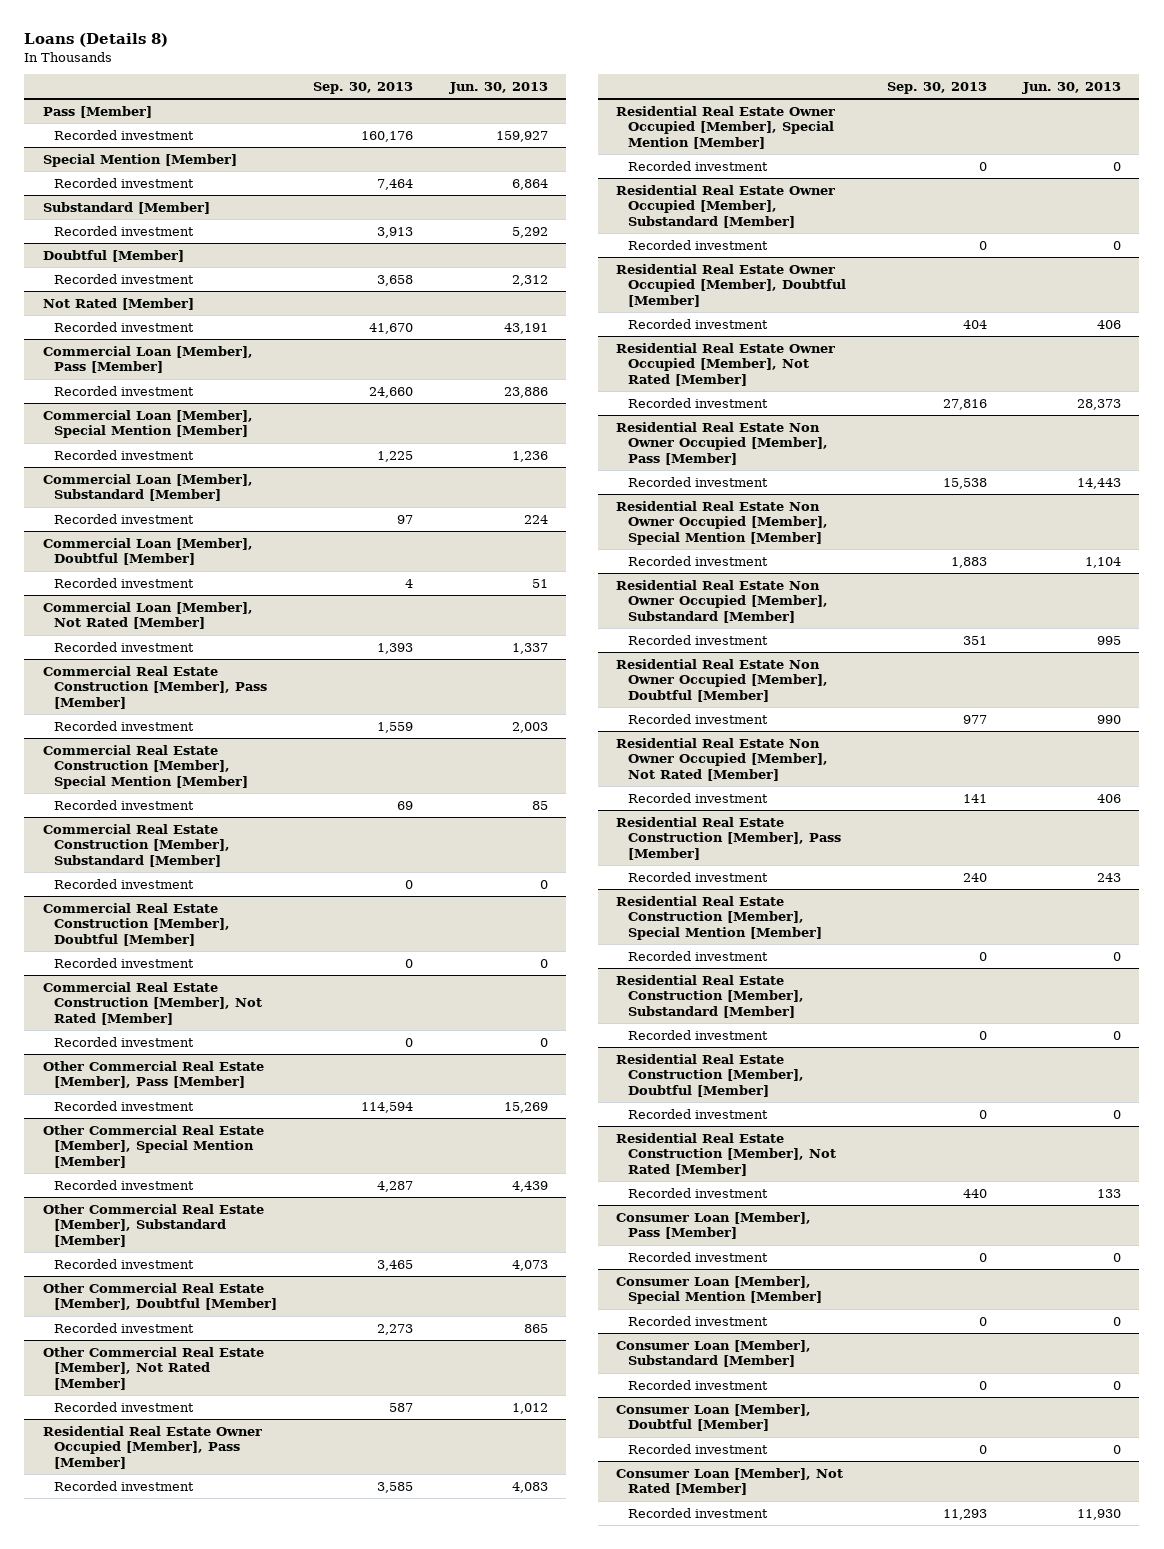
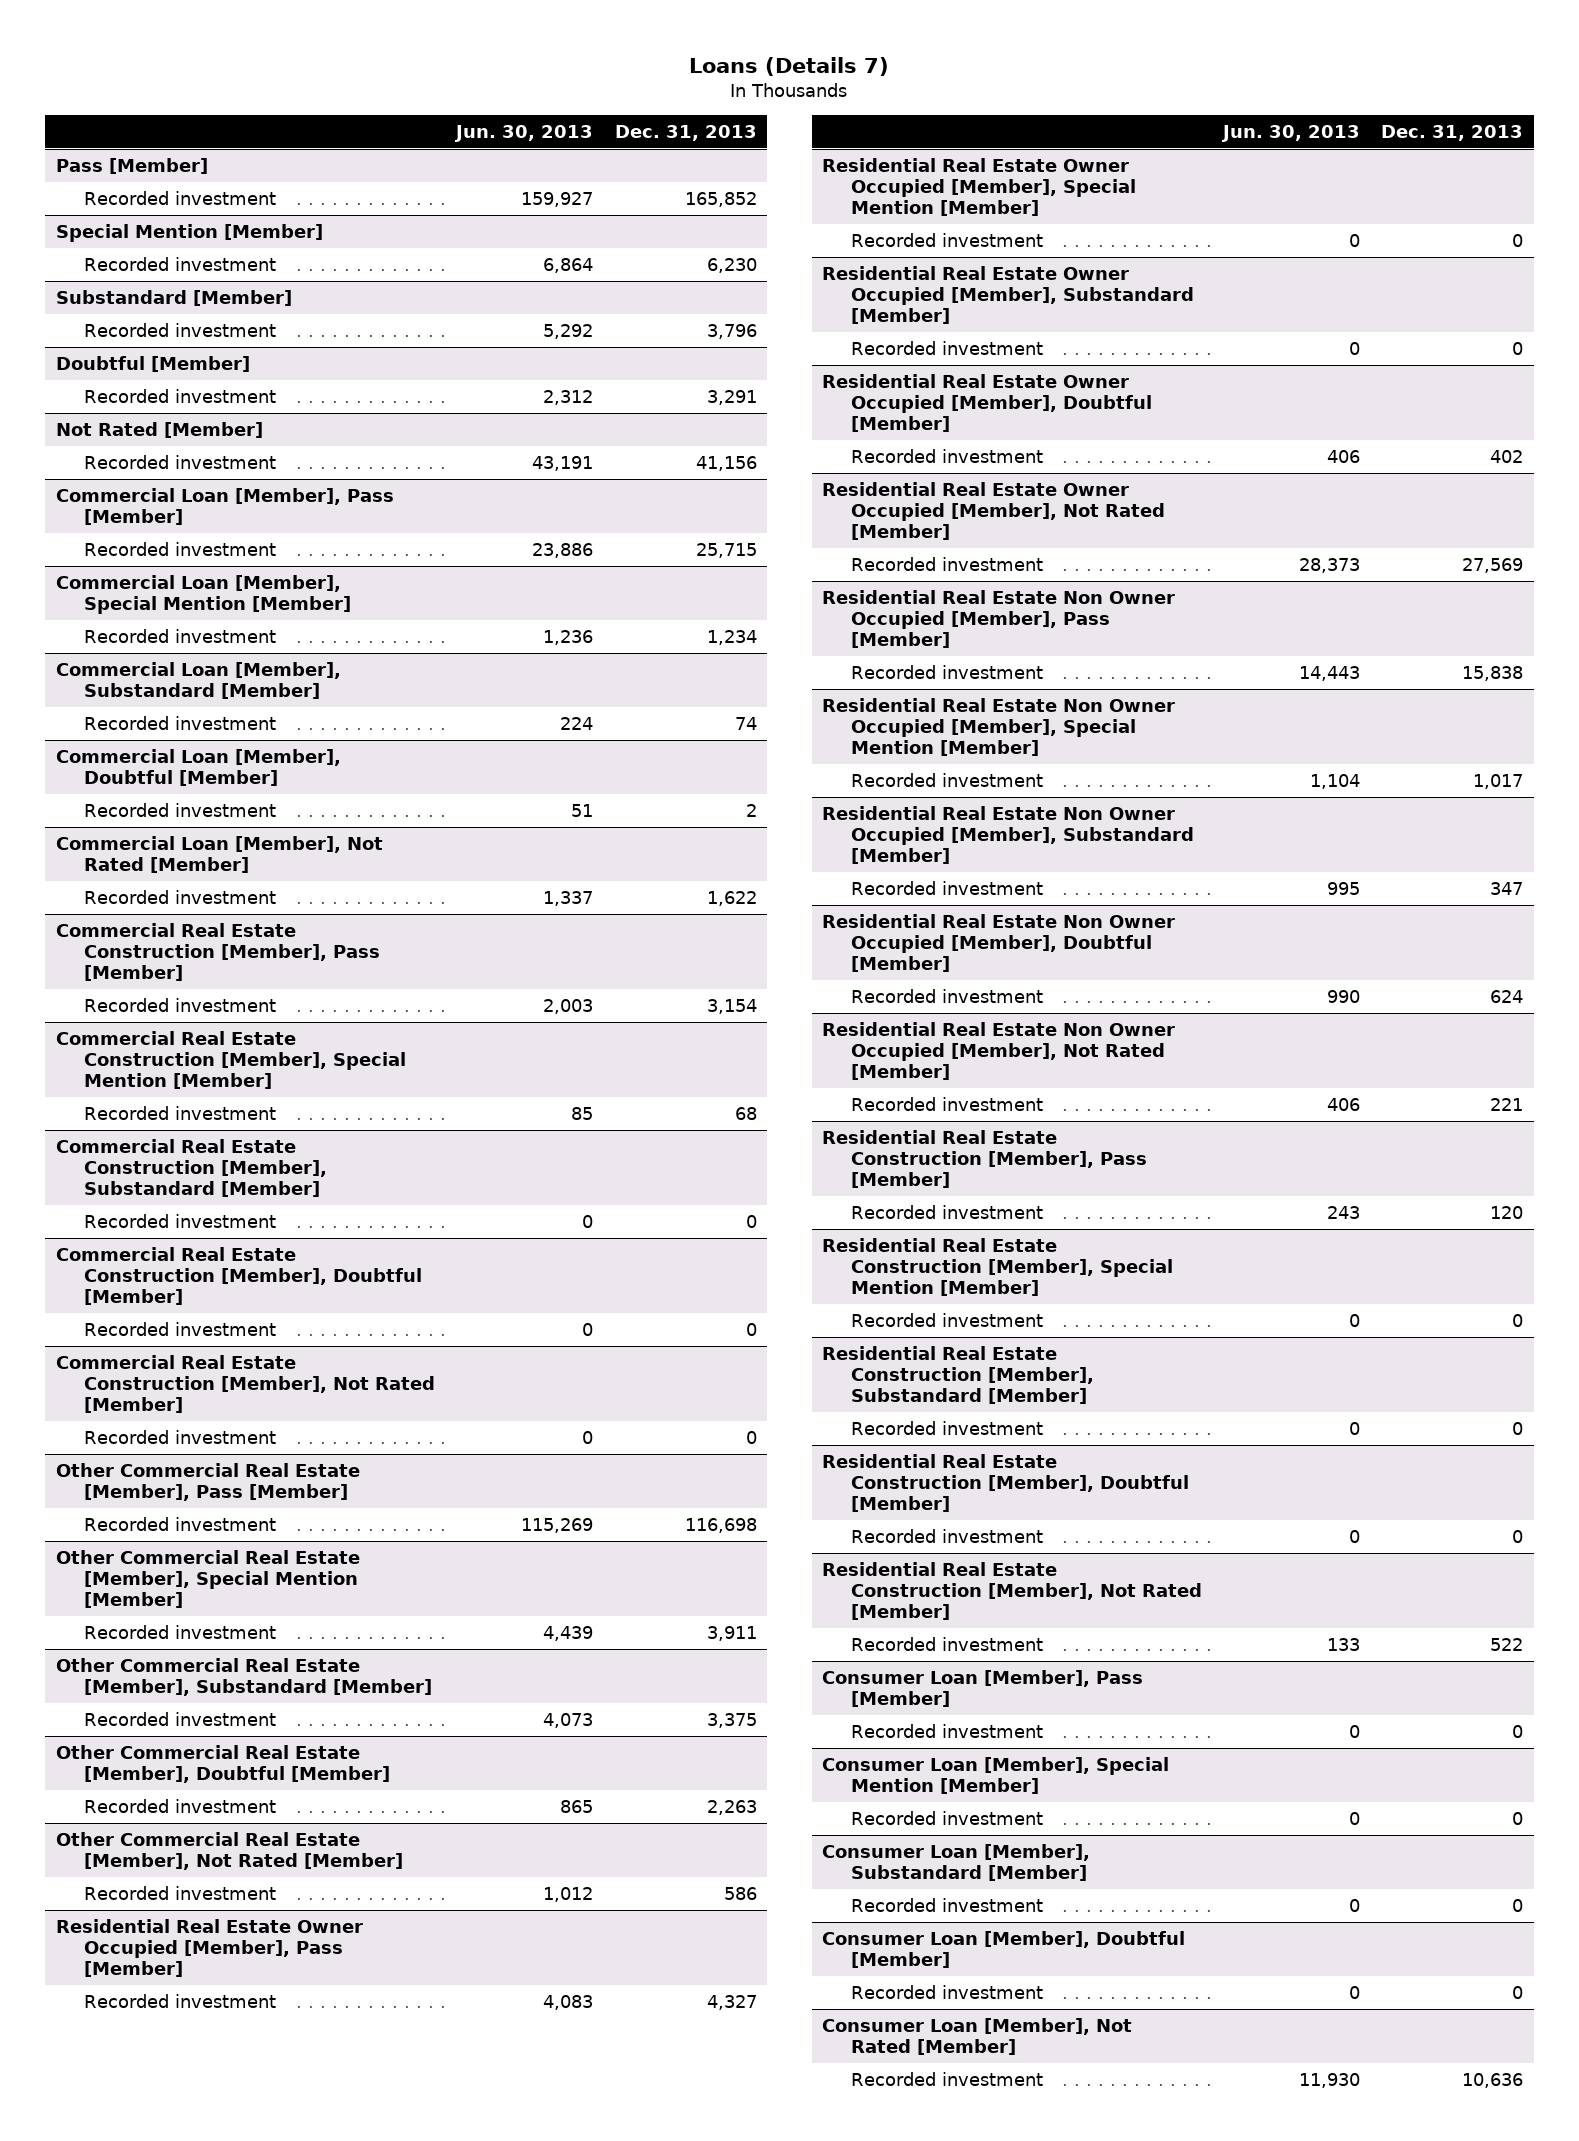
[24,33,169,48] Loans (Details 8) -> [689,56,890,76] Loans (Details 7)
[313,82,414,95] Sep. 30, 2013 -> none
none -> [614,124,757,141] Dec. 31, 2013
[503,1101,548,1113] 15,269 -> [521,1517,594,1533] 115,269

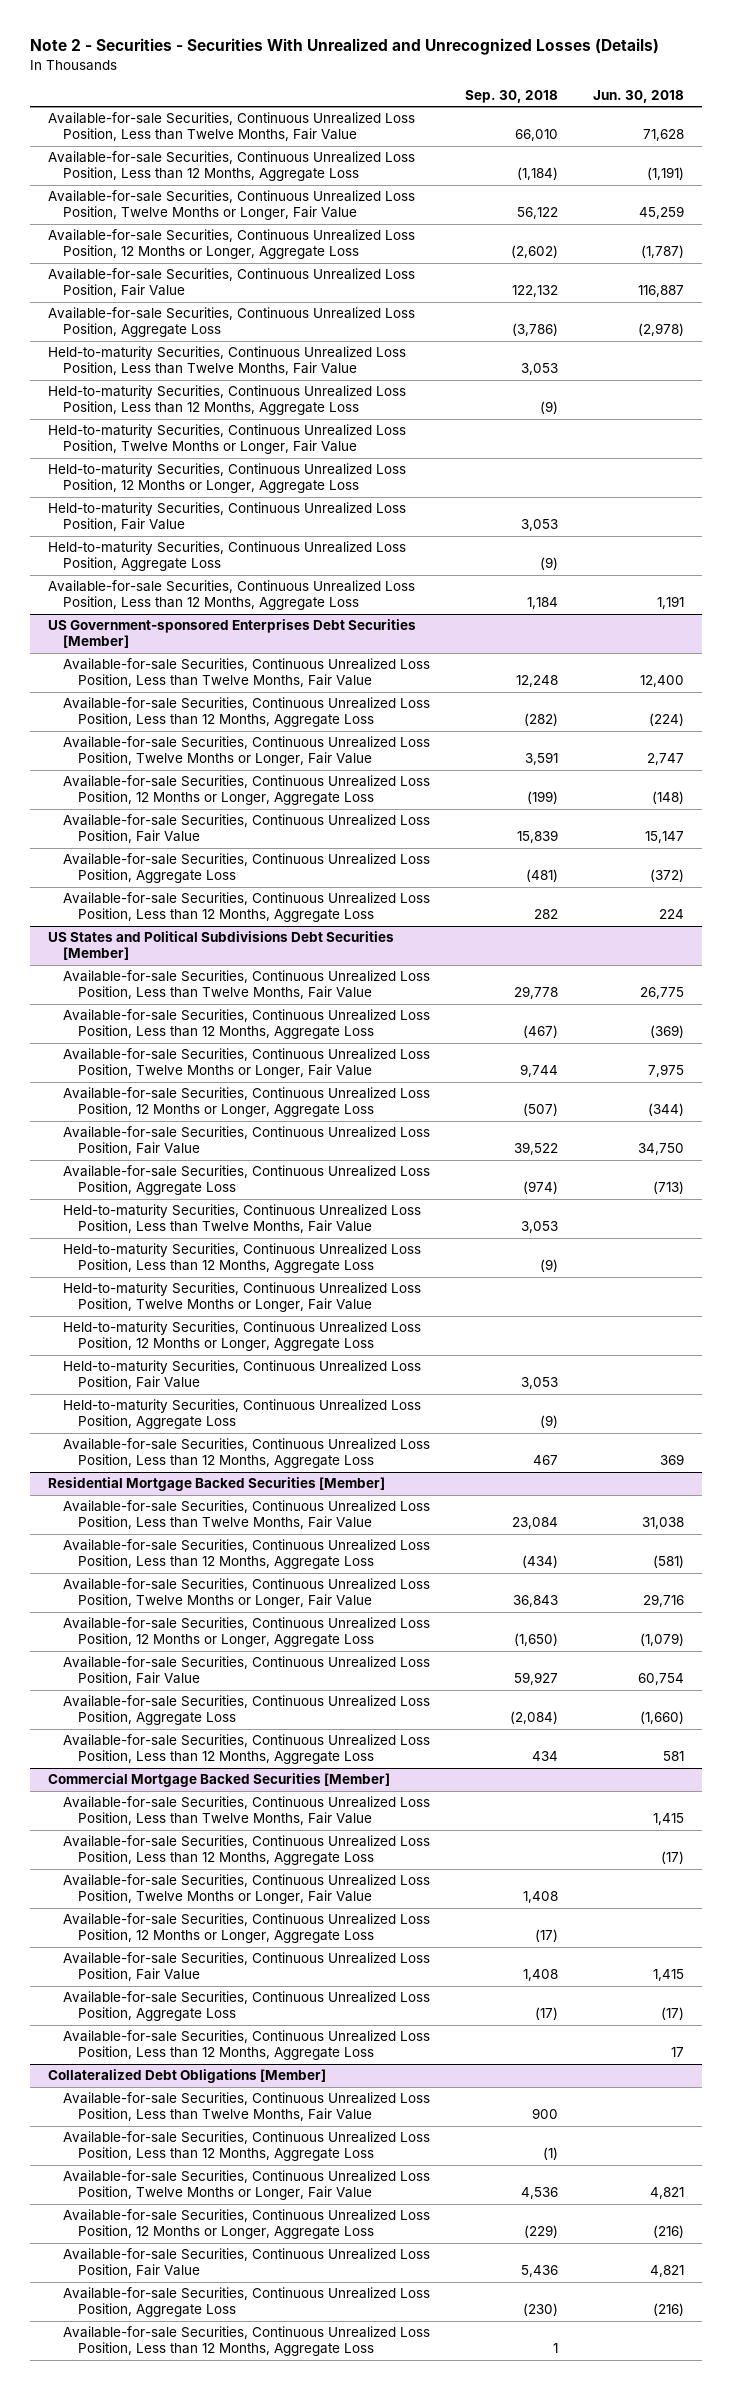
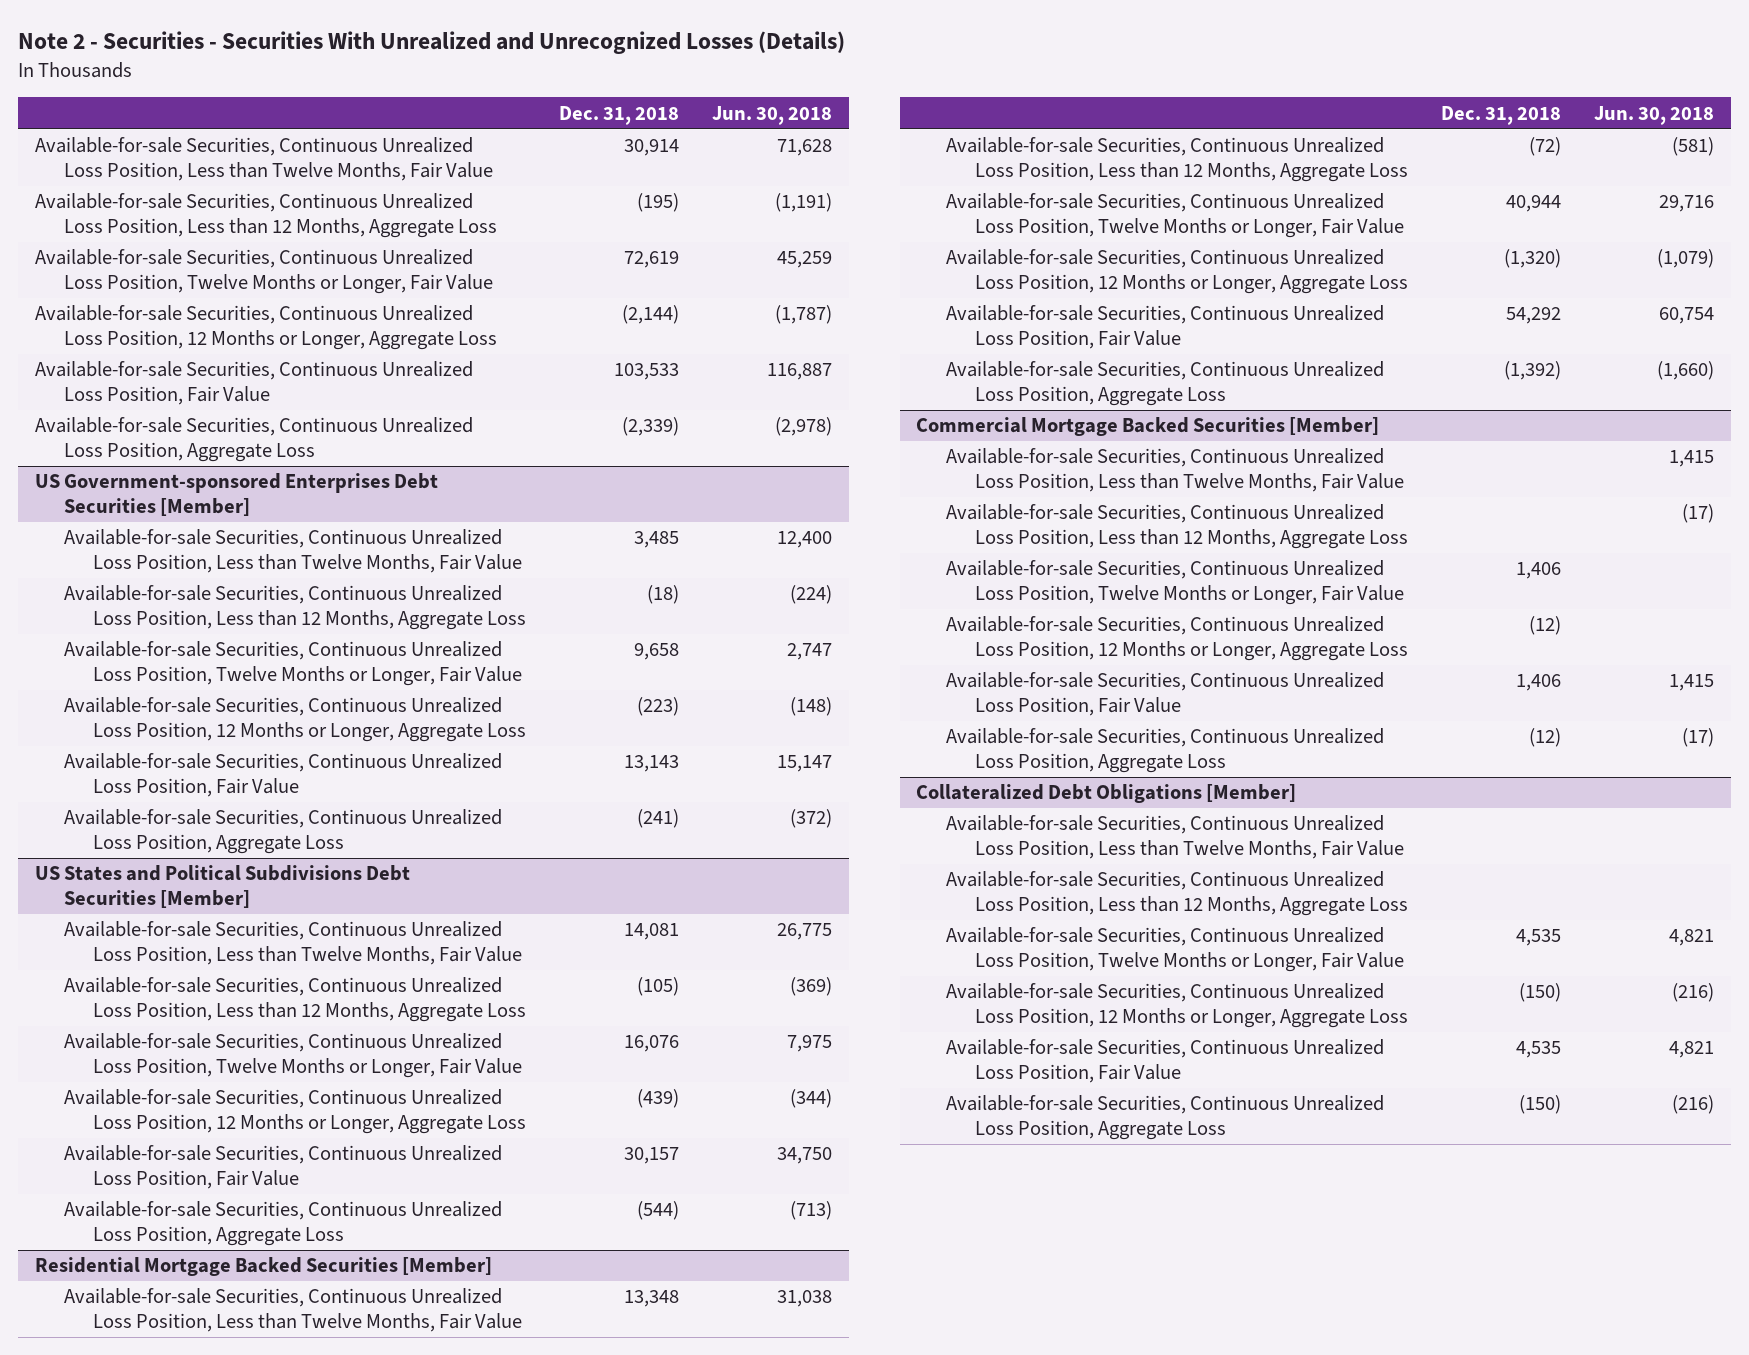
[464,89,558,103] Sep. 30, 2018 -> none
none -> [559,105,680,125] Dec. 31, 2018
[47,346,406,376] Held-to-maturity Securities, Continuous Unrealized Loss Position, Less than Twelve Months, Fair Value -> none
[47,385,406,416] Held-to-maturity Securities, Continuous Unrealized Loss Position, Less than 12 Months, Aggregate Loss -> none
[47,424,406,455] Held-to-maturity Securities, Continuous Unrealized Loss Position, Twelve Months or Longer, Fair Value -> none
[47,463,406,494] Held-to-maturity Securities, Continuous Unrealized Loss Position, 12 Months or Longer, Aggregate Loss -> none
[47,502,406,532] Held-to-maturity Securities, Continuous Unrealized Loss Position, Fair Value -> none
[47,541,406,572] Held-to-maturity Securities, Continuous Unrealized Loss Position, Aggregate Loss -> none
[47,580,415,611] Available-for-sale Securities, Continuous Unrealized Loss Position, Less than 12 Months, Aggregate Loss -> none
[62,892,430,923] Available-for-sale Securities, Continuous Unrealized Loss Position, Less than 12 Months, Aggregate Loss -> none
[62,1204,421,1234] Held-to-maturity Securities, Continuous Unrealized Loss Position, Less than Twelve Months, Fair Value -> none
[62,1243,421,1274] Held-to-maturity Securities, Continuous Unrealized Loss Position, Less than 12 Months, Aggregate Loss -> none
[62,1282,421,1313] Held-to-maturity Securities, Continuous Unrealized Loss Position, Twelve Months or Longer, Fair Value -> none
[62,1321,421,1352] Held-to-maturity Securities, Continuous Unrealized Loss Position, 12 Months or Longer, Aggregate Loss -> none
[62,1360,421,1390] Held-to-maturity Securities, Continuous Unrealized Loss Position, Fair Value -> none
[62,1399,421,1430] Held-to-maturity Securities, Continuous Unrealized Loss Position, Aggregate Loss -> none
[62,1438,430,1469] Available-for-sale Securities, Continuous Unrealized Loss Position, Less than 12 Months, Aggregate Loss -> none
[62,1734,430,1765] Available-for-sale Securities, Continuous Unrealized Loss Position, Less than 12 Months, Aggregate Loss -> none
[62,2030,430,2061] Available-for-sale Securities, Continuous Unrealized Loss Position, Less than 12 Months, Aggregate Loss -> none
[62,2326,430,2357] Available-for-sale Securities, Continuous Unrealized Loss Position, Less than 12 Months, Aggregate Loss -> none

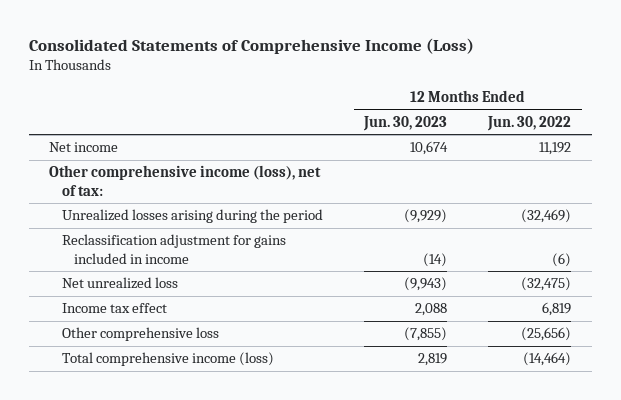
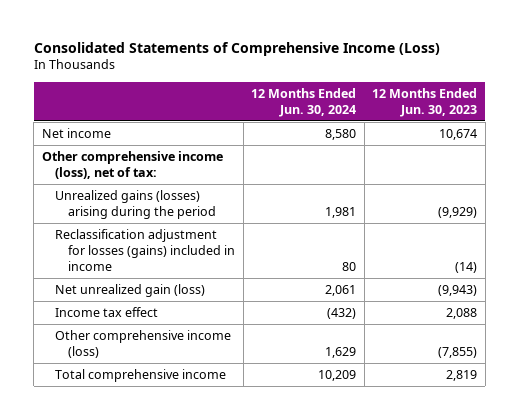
[487,115,572,131] Jun. 30, 2022 -> none
none -> [251,87,357,117] 12 Months Ended Jun. 30, 2024
[61,209,323,224] Unrealized losses arising during the period -> [54,190,217,219] Unrealized gains (losses) arising during the period
[61,234,286,264] Reclassification adjustment for gains included in income -> [54,229,236,271] Reclassification adjustment for losses (gains) included in income
[61,277,178,290] Net unrealized loss -> [54,284,205,298] Net unrealized gain (loss)
[61,327,219,342] Other comprehensive loss -> [54,330,231,358] Other comprehensive income (loss)
[61,352,274,367] Total comprehensive income (loss) -> [54,369,226,383] Total comprehensive income

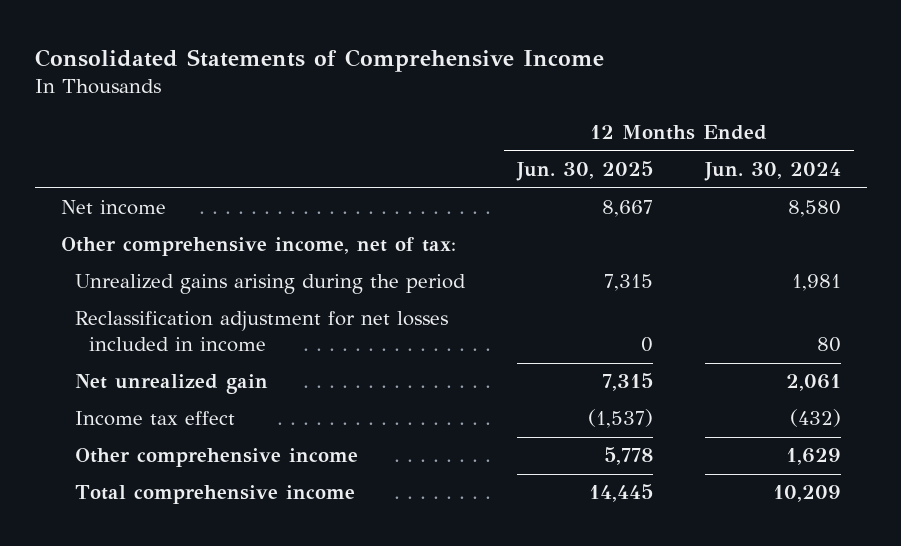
[33,41,440,56] Consolidated Statements of Comprehensive Income (Loss) -> [34,49,604,73] Consolidated Statements of Comprehensive Income
[372,87,478,117] 12 Months Ended Jun. 30, 2023 -> none
none -> [515,161,653,182] Jun. 30, 2025
[41,151,223,179] Other comprehensive income (loss), net of tax: -> [60,237,456,257] Other comprehensive income, net of tax:
[54,190,217,219] Unrealized gains (losses) arising during the period -> [74,274,466,295] Unrealized gains arising during the period
[54,229,236,271] Reclassification adjustment for losses (gains) included in income -> [74,311,448,353] Reclassification adjustment for net losses included in income
[54,284,205,298] Net unrealized gain (loss) -> [74,374,268,395] Net unrealized gain
[54,330,231,358] Other comprehensive income (loss) -> [74,448,358,468] Other comprehensive income

